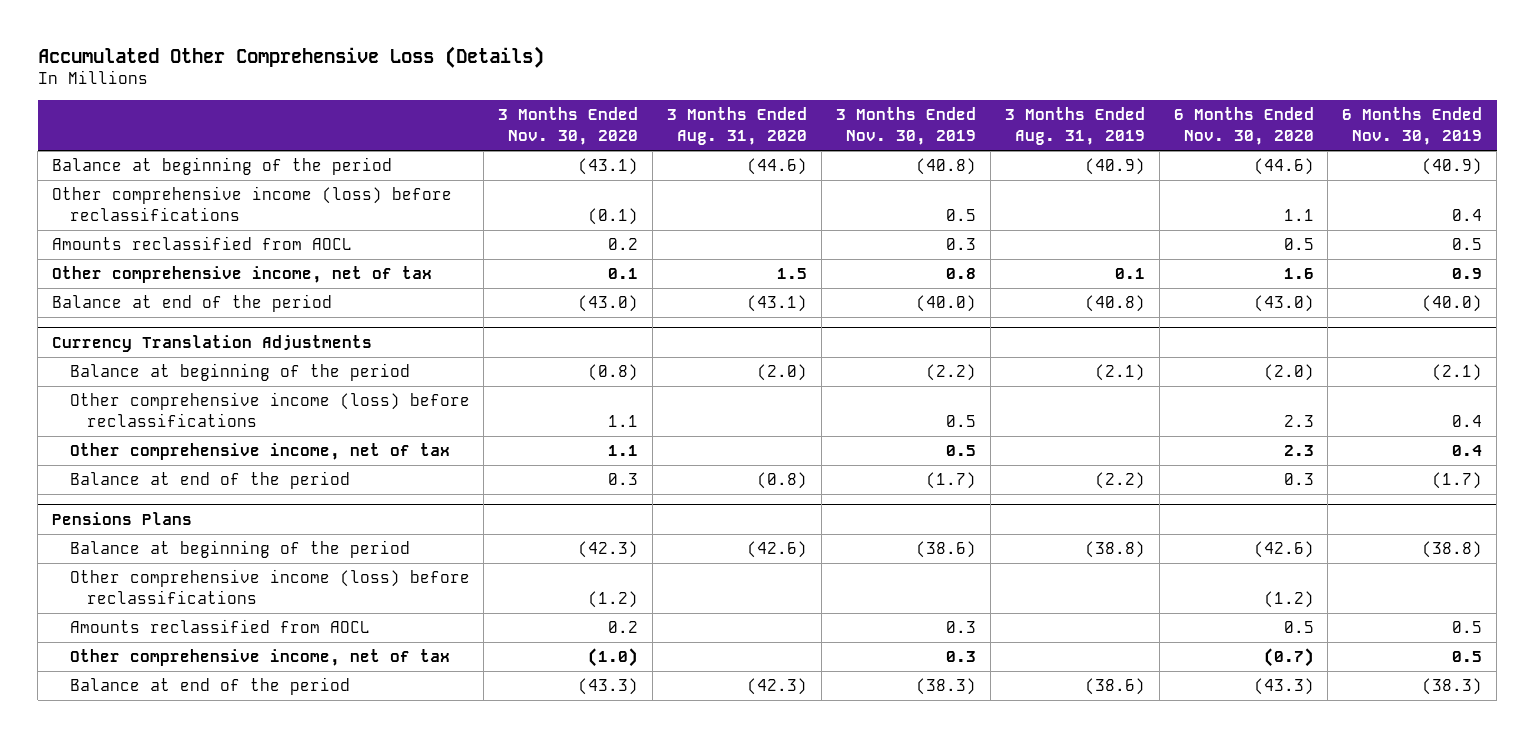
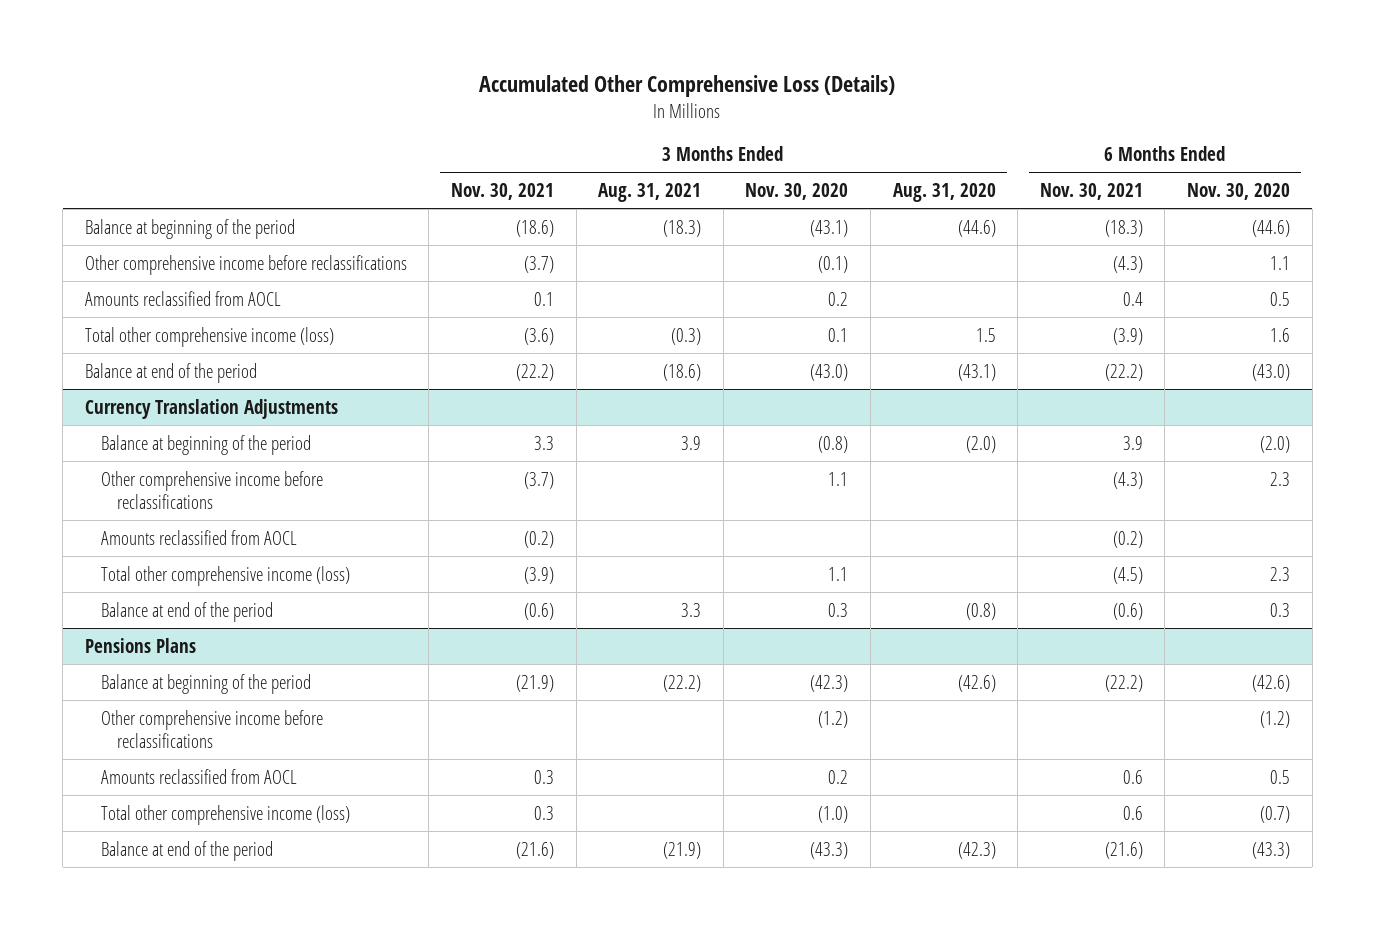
[835,107,976,146] 3 Months Ended Nov. 30, 2019 -> none
[1004,107,1145,146] 3 Months Ended Aug. 31, 2019 -> none
[1342,107,1483,146] 6 Months Ended Nov. 30, 2019 -> none
none -> [450,183,554,201] Nov. 30, 2021
none -> [598,183,702,203] Aug. 31, 2021
none -> [1039,183,1143,201] Nov. 30, 2021
[52,186,453,222] Other comprehensive income (loss) before reclassifications -> [84,254,407,275] Other comprehensive income before reclassifications
[52,266,433,284] Other comprehensive income, net of tax -> [84,326,334,347] Total other comprehensive income (loss)
[69,392,470,428] Other comprehensive income (loss) before reclassifications -> [100,470,323,509] Other comprehensive income before reclassifications
none -> [100,529,297,545] Amounts reclassified from AOCL
[69,443,450,461] Other comprehensive income, net of tax -> [100,565,350,586] Total other comprehensive income (loss)
[69,569,470,605] Other comprehensive income (loss) before reclassifications -> [100,709,323,748] Other comprehensive income before reclassifications
[69,649,450,667] Other comprehensive income, net of tax -> [100,804,350,825] Total other comprehensive income (loss)

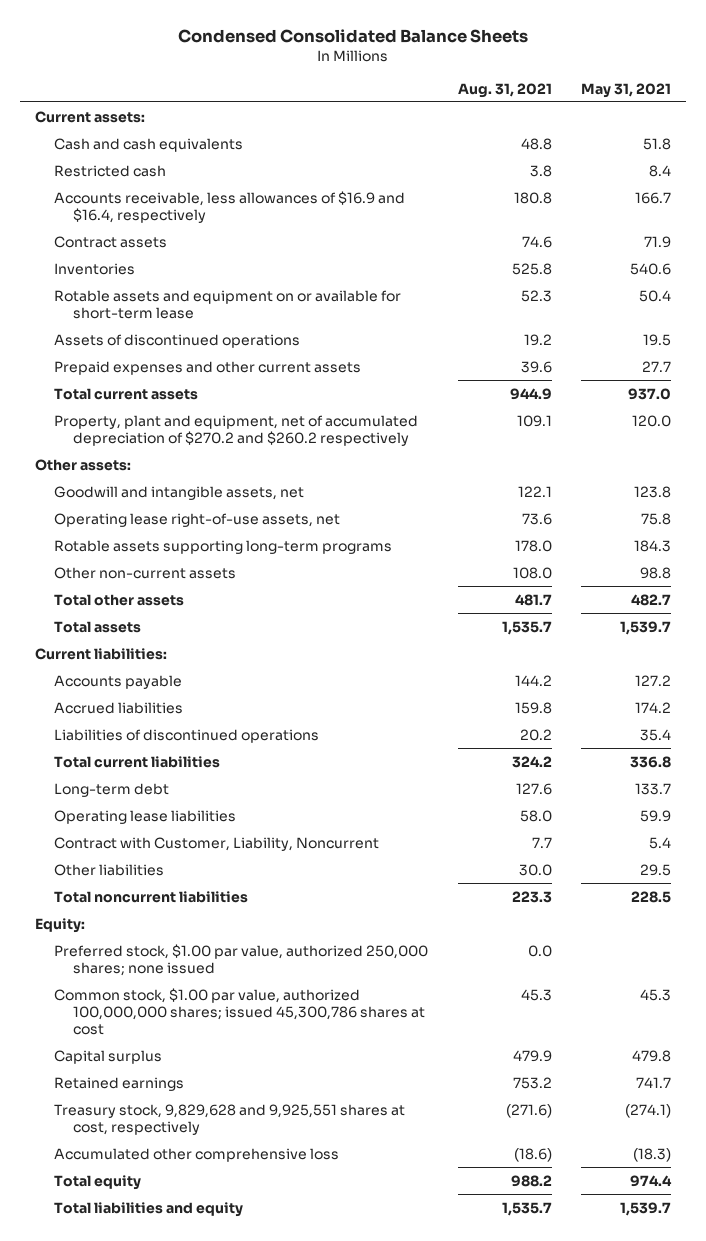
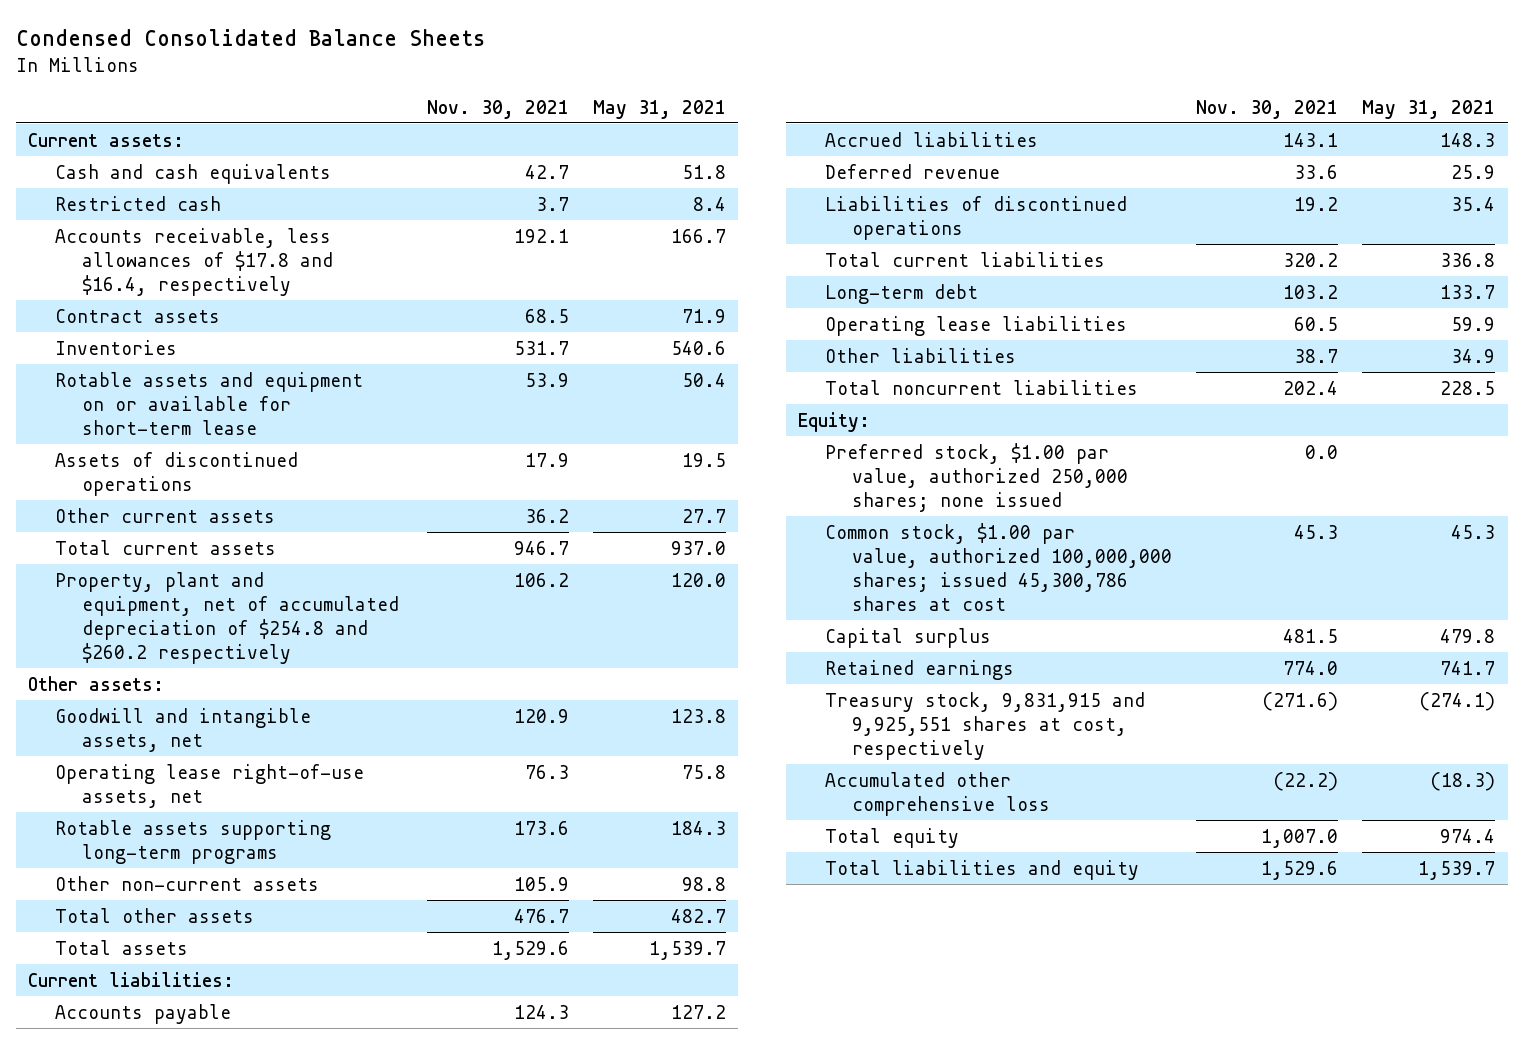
[457,82,552,98] Aug. 31, 2021 -> none
none -> [426,99,569,119] Nov. 30, 2021
[53,190,405,223] Accounts receivable, less allowances of $16.9 and $16.4, respectively -> [55,227,334,296] Accounts receivable, less allowances of $17.8 and $16.4, respectively
[53,360,361,375] Prepaid expenses and other current assets -> [55,507,276,523] Other current assets
[53,414,418,446] Property, plant and equipment, net of accumulated depreciation of $270.2 and $260.2 respectively -> [55,571,400,665] Property, plant and equipment, net of accumulated depreciation of $254.8 and $260.2 respectively
[635,701,672,713] 174.2 -> [1440,132,1496,147] 148.3
none -> [824,163,1000,179] Deferred revenue
[53,836,379,851] Contract with Customer, Liability, Noncurrent -> none
[640,863,672,876] 29.5 -> [1451,348,1496,363] 34.9
[53,1103,405,1135] Treasury stock, 9,829,628 and 9,925,551 shares at cost, respectively -> [824,691,1145,760] Treasury stock, 9,831,915 and 9,925,551 shares at cost, respectively

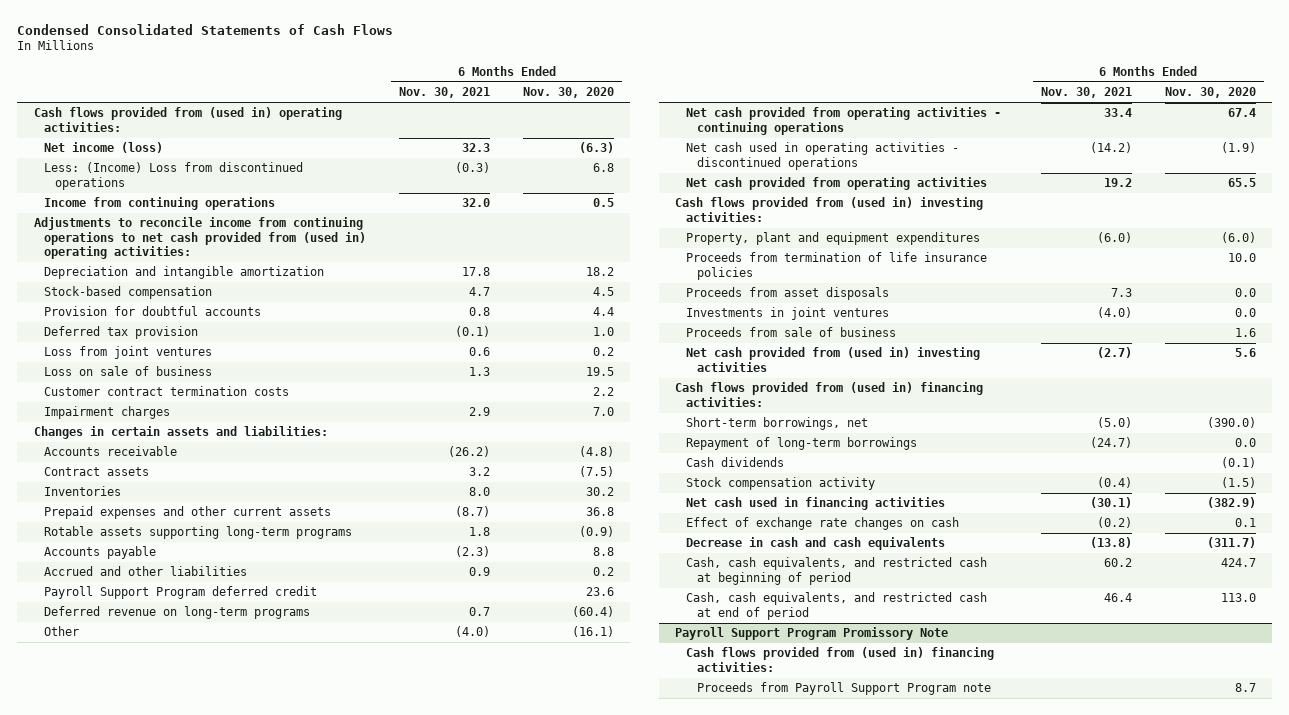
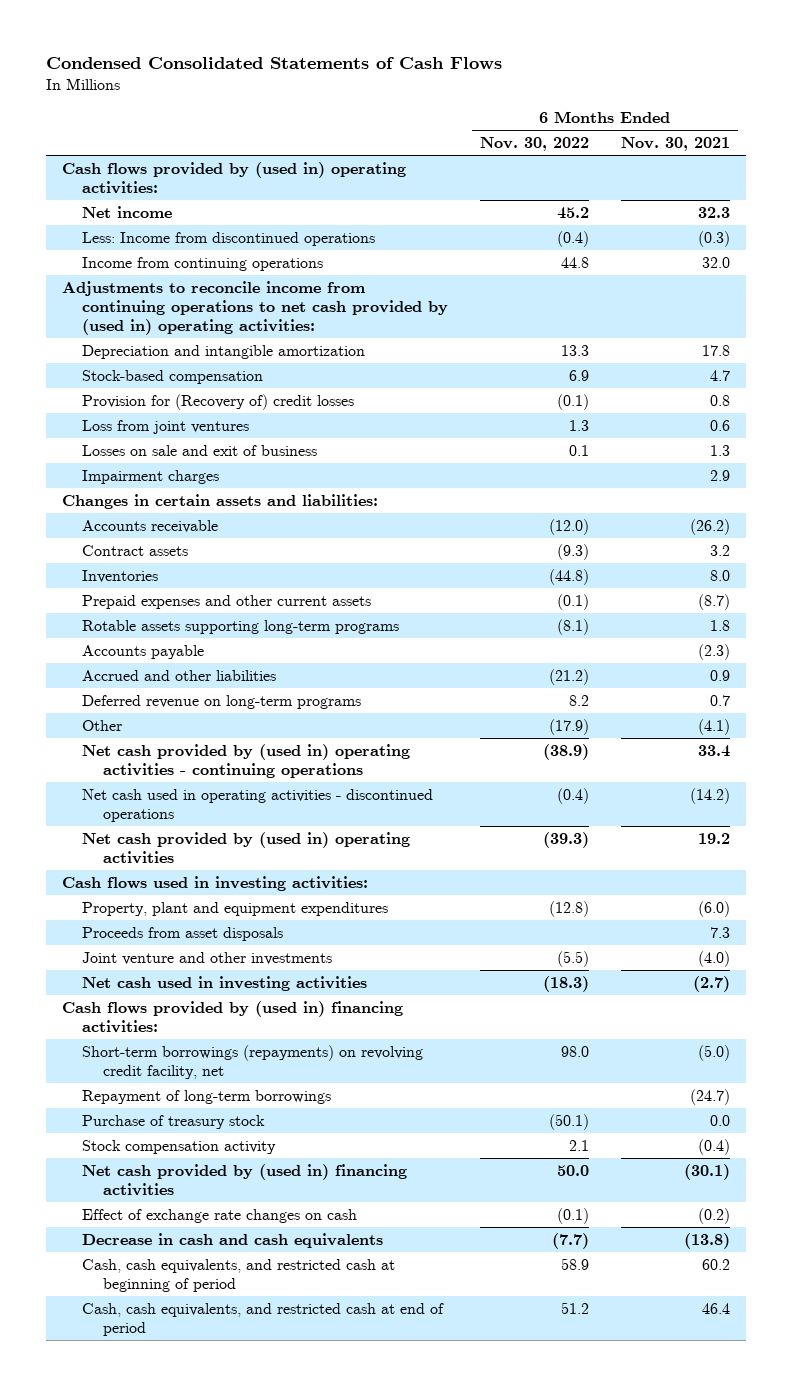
[522,87,614,99] Nov. 30, 2020 -> none
none -> [479,136,589,151] Nov. 30, 2022
[33,107,342,132] Cash flows provided from (used in) operating activities: -> [61,161,406,194] Cash flows provided by (used in) operating activities:
[44,142,164,154] Net income (loss) -> [82,205,173,218] Net income
[44,162,304,190] Less: (Income) Loss from discontinued operations -> [82,231,376,246] Less: Income from discontinued operations
[33,217,367,260] Adjustments to reconcile income from continuing operations to net cash provided from (used in) operating activities: -> [61,280,449,335] Adjustments to reconcile income from continuing operations to net cash provided by (used in) operating activities:
[44,326,199,340] Deferred tax provision -> none
[44,306,262,317] Provision for doubtful accounts -> [82,393,355,410] Provision for (Recovery of) credit losses
[44,386,290,397] Customer contract termination costs -> none
[44,366,213,377] Loss on sale of business -> [82,444,318,456] Losses on sale and exit of business
[44,586,318,600] Payroll Support Program deferred credit -> none
[455,626,491,638] (4.0) -> [697,718,730,735] (4.1)
[686,107,1002,135] Net cash provided from operating activities - continuing operations -> [82,743,411,778] Net cash provided by (used in) operating activities - continuing operations
[686,177,988,191] Net cash provided from operating activities -> [82,831,411,864] Net cash provided by (used in) operating activities
[675,197,984,222] Cash flows provided from (used in) investing activities: -> [61,875,368,891] Cash flows used in investing activities:
[686,252,988,280] Proceeds from termination of life insurance policies -> none
[686,307,890,321] Investments in joint ventures -> none
[686,327,897,338] Proceeds from sale of business -> none
none -> [82,951,333,965] Joint venture and other investments
[686,347,981,372] Net cash provided from (used in) investing activities -> [82,975,368,991] Net cash used in investing activities
[675,382,984,407] Cash flows provided from (used in) financing activities: -> [61,1000,403,1033] Cash flows provided by (used in) financing activities:
[686,417,869,431] Short-term borrowings, net -> [82,1044,424,1079] Short-term borrowings (repayments) on revolving credit facility, net
[686,457,785,468] Cash dividends -> none
none -> [82,1114,266,1129] Purchase of treasury stock
[686,497,946,511] Net cash used in financing activities -> [82,1163,408,1196] Net cash provided by (used in) financing activities
[675,627,949,641] Payroll Support Program Promissory Note -> none
[686,647,995,672] Cash flows provided from (used in) financing activities: -> none
[696,682,991,696] Proceeds from Payroll Support Program note -> none

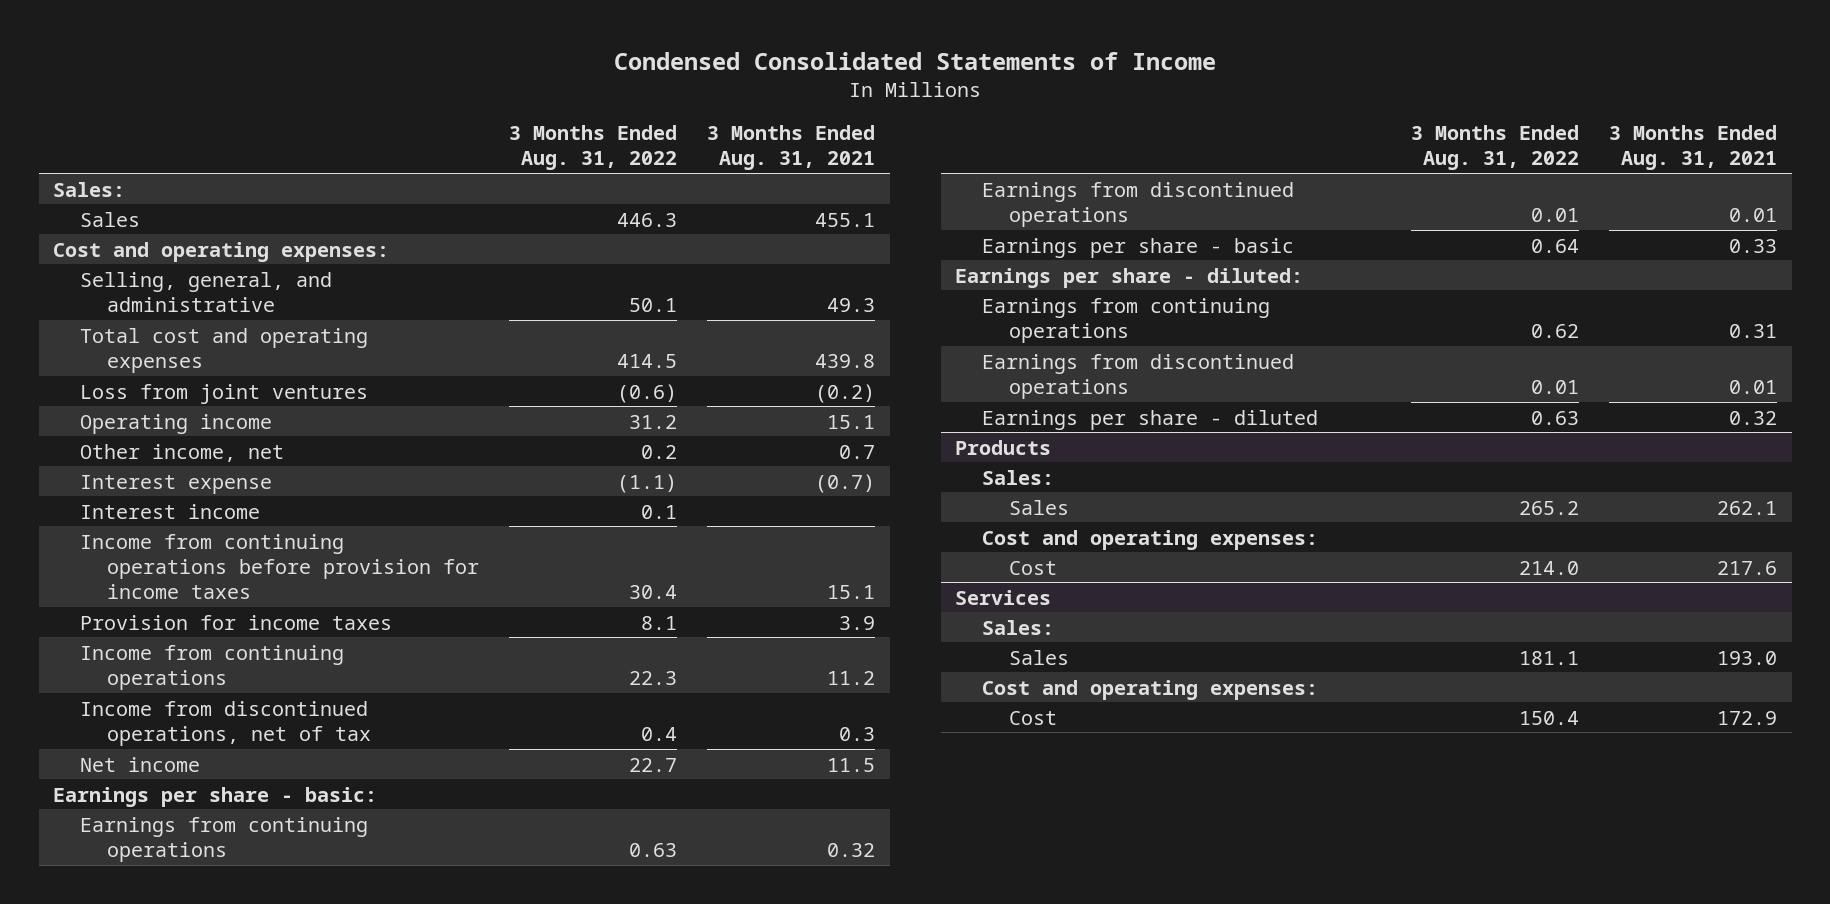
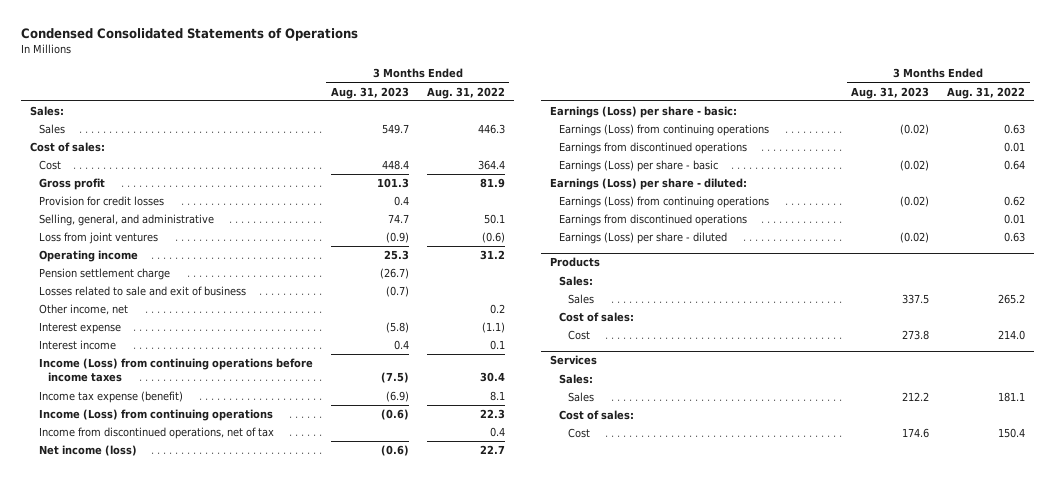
[614,52,1217,71] Condensed Consolidated Statements of Income -> [21,28,359,42] Condensed Consolidated Statements of Operations
[706,125,875,171] 3 Months Ended Aug. 31, 2021 -> none
none -> [330,86,409,99] Aug. 31, 2023
[53,241,390,262] Cost and operating expenses: -> [30,142,106,153] Cost of sales:
none -> [38,160,61,171] Cost
none -> [38,178,105,191] Gross profit
none -> [38,196,164,207] Provision for credit losses
[80,327,369,373] Total cost and operating expenses -> none
none -> [38,268,170,281] Pension settlement charge
none -> [38,286,246,297] Losses related to sale and exit of business
[80,533,480,600] Income from continuing operations before provision for income taxes -> [38,358,313,383] Income (Loss) from continuing operations before income taxes
[80,614,393,630] Provision for income taxes -> [38,391,183,404] Income tax expense (benefit)
[80,644,345,690] Income from continuing operations -> [38,409,273,422] Income (Loss) from continuing operations
[80,756,201,772] Net income -> [38,445,137,457] Net income (loss)
[53,786,378,807] Earnings per share - basic: -> [550,106,738,119] Earnings (Loss) per share - basic:
[80,816,369,862] Earnings from continuing operations -> [559,124,770,137] Earnings (Loss) from continuing operations
[982,237,1295,258] Earnings per share - basic -> [559,160,719,173] Earnings (Loss) per share - basic
[955,267,1304,288] Earnings per share - diluted: -> [550,178,748,191] Earnings (Loss) per share - diluted:
[982,297,1271,343] Earnings from continuing operations -> [559,196,770,209] Earnings (Loss) from continuing operations
[982,409,1319,430] Earnings per share - diluted -> [559,232,728,245] Earnings (Loss) per share - diluted
[982,529,1319,550] Cost and operating expenses: -> [559,312,635,323] Cost of sales:
[982,679,1319,700] Cost and operating expenses: -> [559,410,635,421] Cost of sales:

